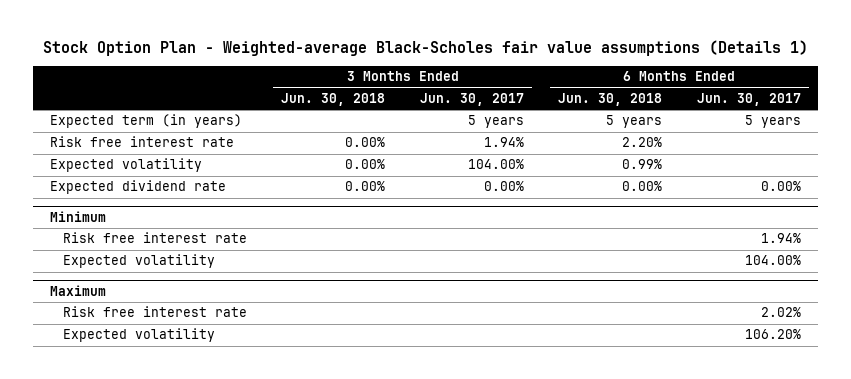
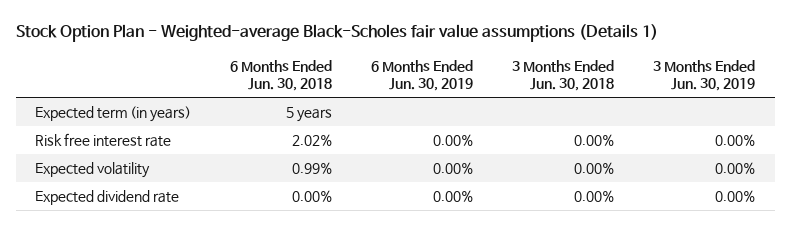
[419,92,524,106] Jun. 30, 2017 -> none
[696,92,801,106] Jun. 30, 2017 -> none
none -> [371,59,474,92] 6 Months Ended Jun. 30, 2019
none -> [653,59,756,92] 3 Months Ended Jun. 30, 2019
[622,137,663,148] 2.20% -> [292,134,333,147] 2.02%
[50,210,107,222] Minimum -> none
[63,232,248,244] Risk free interest rate -> none
[63,254,216,269] Expected volatility -> none
[50,284,107,296] Maximum -> none
[63,306,248,318] Risk free interest rate -> none
[63,328,216,343] Expected volatility -> none

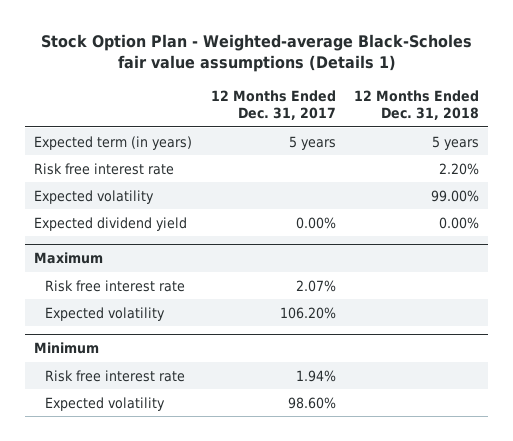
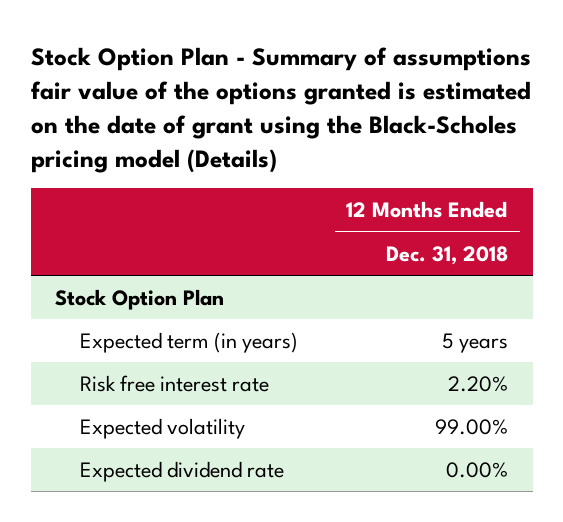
[40,33,472,73] Stock Option Plan - Weighted-average Black-Scholes fair value assumptions (Details 1) -> [30,46,531,173] Stock Option Plan - Summary of assumptions fair value of the options granted is estimated on the date of grant using the Black-Scholes pricing model (Details)
[210,90,336,121] 12 Months Ended Dec. 31, 2017 -> none
none -> [55,288,225,310] Stock Option Plan
[34,252,104,265] Maximum -> none
[44,279,185,292] Risk free interest rate -> none
[44,306,165,321] Expected volatility -> none
[34,342,100,355] Minimum -> none
[44,369,185,382] Risk free interest rate -> none
[44,396,165,411] Expected volatility -> none
[34,216,188,231] Expected dividend yield -> [79,460,284,482] Expected dividend rate

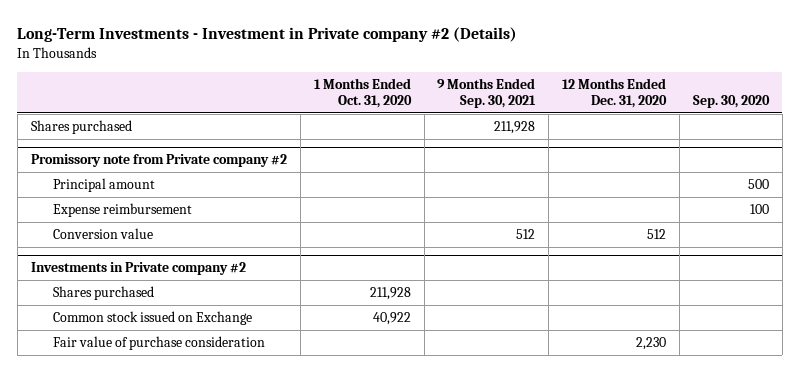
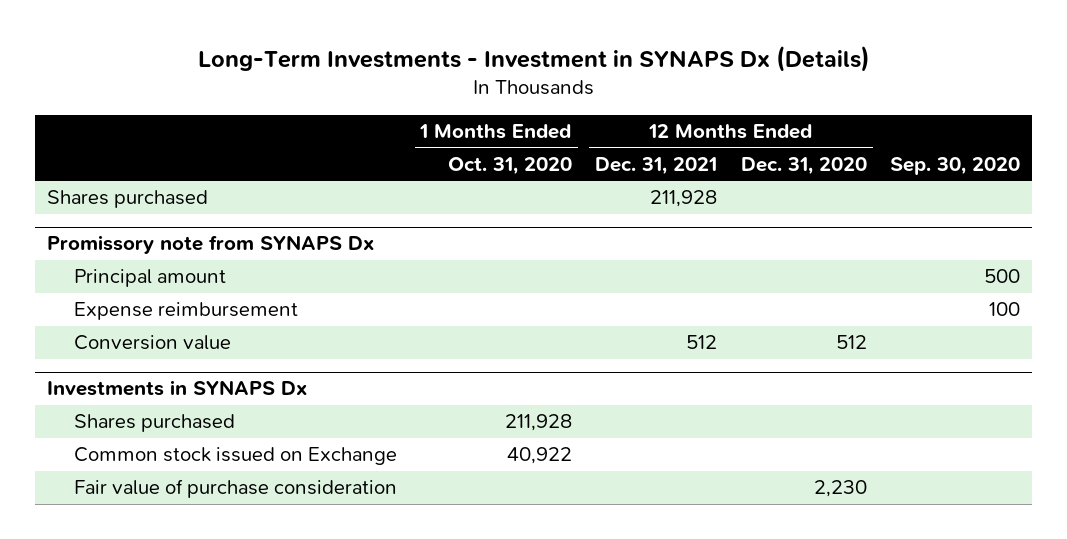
[17,27,518,43] Long-Term Investments - Investment in Private company #2 (Details) -> [197,45,870,72] Long-Term Investments - Investment in SYNAPS Dx (Details)
[437,77,537,109] 9 Months Ended Sep. 30, 2021 -> none
none -> [595,156,718,175] Dec. 31, 2021
[30,154,287,168] Promissory note from Private company #2 -> [46,235,374,255] Promissory note from SYNAPS Dx
[30,262,246,276] Investments in Private company #2 -> [46,380,307,397] Investments in SYNAPS Dx

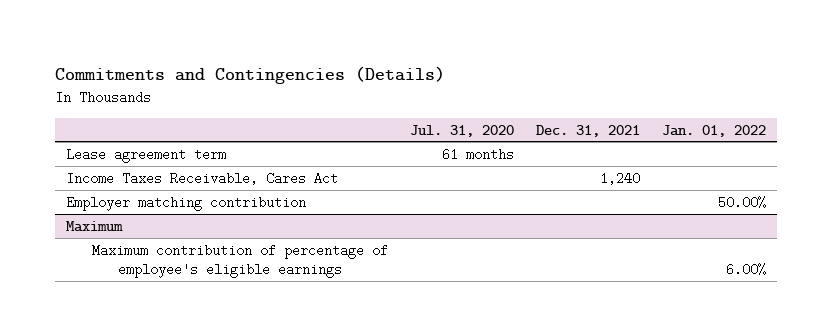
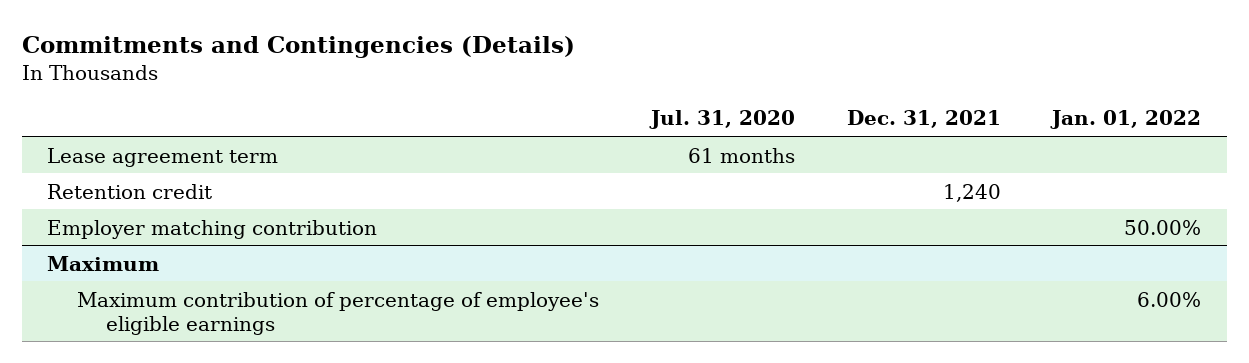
[66,171,339,185] Income Taxes Receivable, Cares Act -> [47,183,213,199] Retention credit

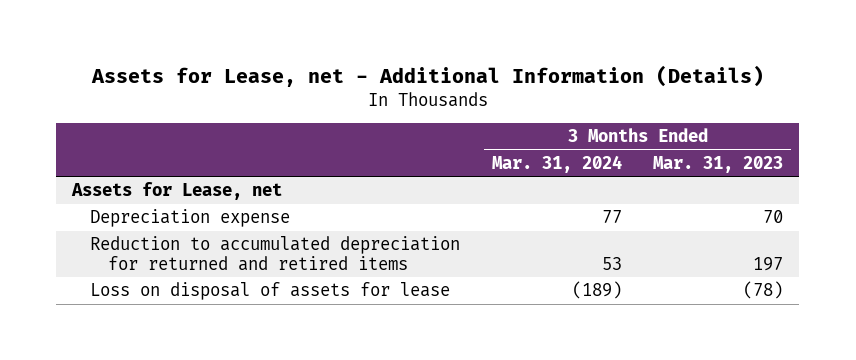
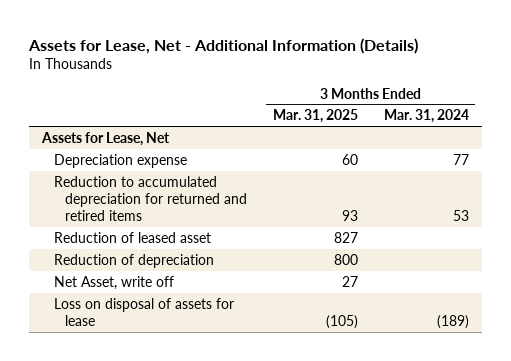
[90,64,764,87] Assets for Lease, net - Additional Information (Details) -> [28,37,419,54] Assets for Lease, Net - Additional Information (Details)
[653,155,784,173] Mar. 31, 2023 -> none
none -> [272,109,358,124] Mar. 31, 2025
[71,182,283,201] Assets for Lease, net -> [41,131,171,146] Assets for Lease, Net
none -> [53,231,211,243] Reduction of leased asset
none -> [53,253,214,268] Reduction of depreciation
none -> [53,275,174,290] Net Asset, write off

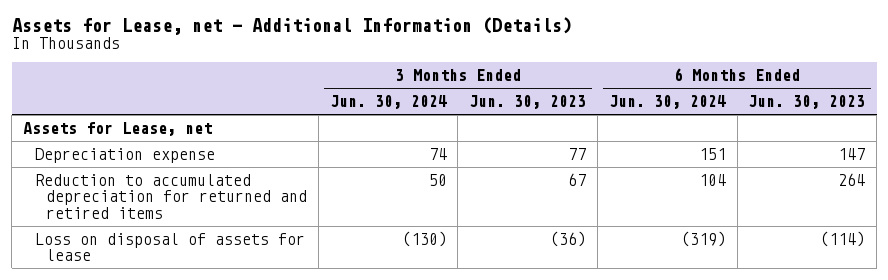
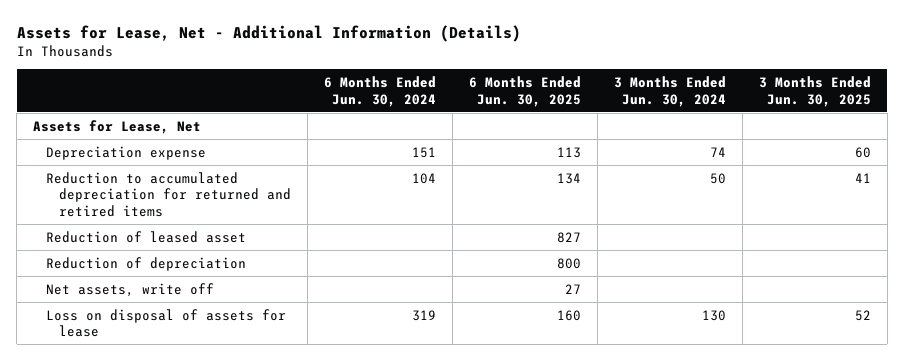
[11,16,572,35] Assets for Lease, net - Additional Information (Details) -> [16,24,521,42] Assets for Lease, Net - Additional Information (Details)
[469,95,587,110] Jun. 30, 2023 -> none
[748,95,866,110] Jun. 30, 2023 -> none
none -> [468,75,581,107] 6 Months Ended Jun. 30, 2025
none -> [758,75,871,107] 3 Months Ended Jun. 30, 2025
[22,121,212,136] Assets for Lease, net -> [33,119,202,134] Assets for Lease, Net
none -> [46,230,247,243] Reduction of leased asset
none -> [46,256,247,271] Reduction of depreciation
none -> [46,282,215,297] Net assets, write off
[401,230,447,247] (130) -> [701,309,726,321] 130
[680,230,726,247] (319) -> [412,309,437,321] 319

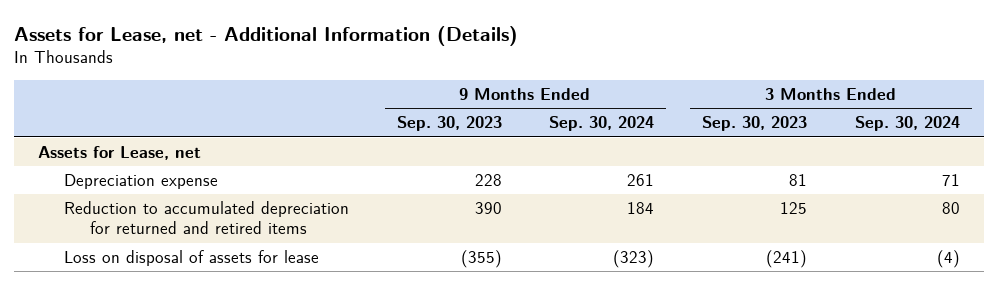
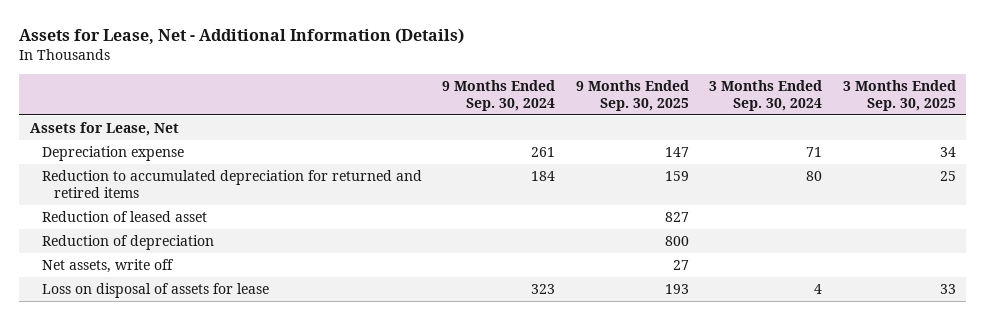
[14,25,519,46] Assets for Lease, net - Additional Information (Details) -> [19,27,465,44] Assets for Lease, Net - Additional Information (Details)
[396,116,502,132] Sep. 30, 2023 -> none
[702,116,808,132] Sep. 30, 2023 -> none
none -> [575,79,689,111] 9 Months Ended Sep. 30, 2025
none -> [842,79,956,111] 3 Months Ended Sep. 30, 2025
[38,146,202,161] Assets for Lease, net -> [29,121,179,136] Assets for Lease, Net
none -> [41,210,207,222] Reduction of leased asset
none -> [41,234,214,250] Reduction of depreciation
none -> [41,258,174,273] Net assets, write off
[613,250,655,269] (323) -> [531,283,556,294] 323
[936,250,960,269] (4) -> [814,283,823,294] 4

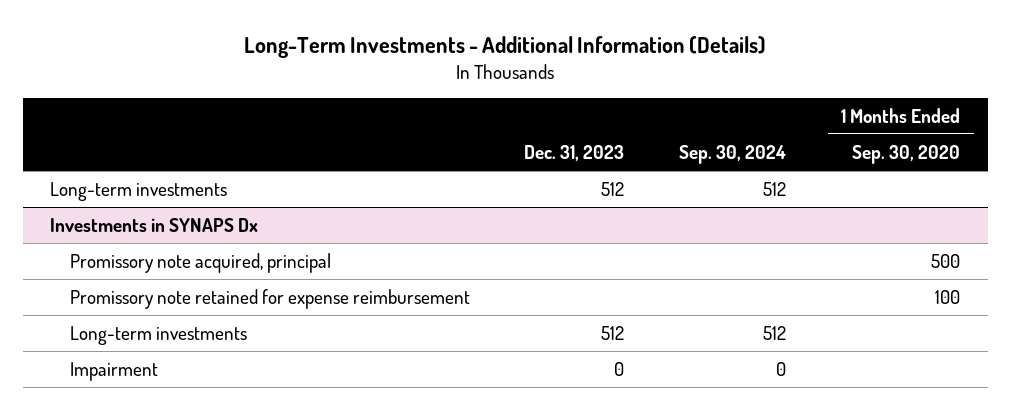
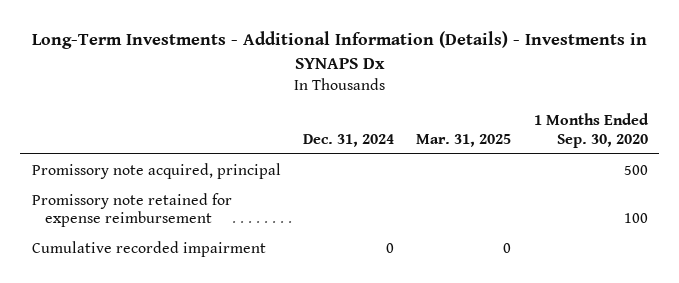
[244,35,767,58] Long-Term Investments - Additional Information (Details) -> [31,30,647,69] Long-Term Investments - Additional Information (Details) - Investments in SYNAPS Dx
[524,145,625,162] Dec. 31, 2023 -> none
[679,145,787,165] Sep. 30, 2024 -> none
none -> [302,133,394,147] Dec. 31, 2024
none -> [416,133,512,147] Mar. 31, 2025
[50,182,228,202] Long-term investments -> none
[50,218,259,233] Investments in SYNAPS Dx -> none
[69,253,331,274] Promissory note acquired, principal -> none
[69,289,470,310] Promissory note retained for expense reimbursement -> none
[69,326,247,346] Long-term investments -> none
[69,362,158,382] Impairment -> none
none -> [31,162,281,179] Promissory note acquired, principal
none -> [31,192,232,228] Promissory note retained for expense reimbursement
none -> [31,240,266,257] Cumulative recorded impairment

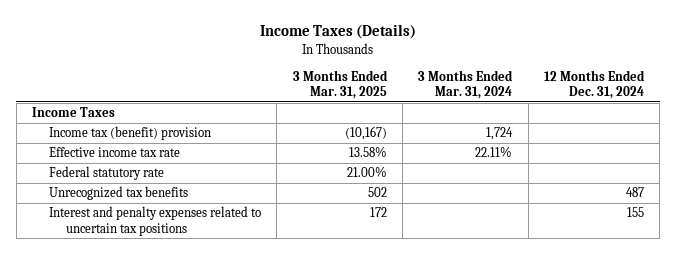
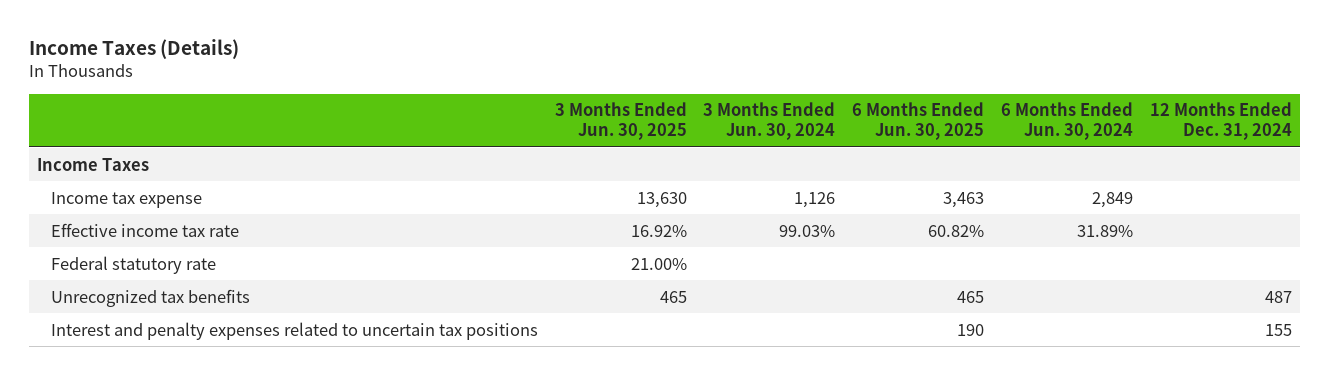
[292,70,388,100] 3 Months Ended Mar. 31, 2025 -> none
[418,70,514,100] 3 Months Ended Mar. 31, 2024 -> none
none -> [554,102,687,141] 3 Months Ended Jun. 30, 2025
none -> [703,102,836,141] 3 Months Ended Jun. 30, 2024
none -> [852,102,985,141] 6 Months Ended Jun. 30, 2025
none -> [1001,102,1134,141] 6 Months Ended Jun. 30, 2024
[48,126,211,141] Income tax (benefit) provision -> [50,191,202,208] Income tax expense

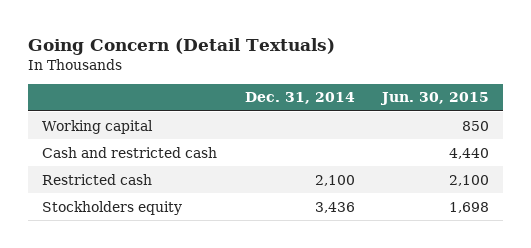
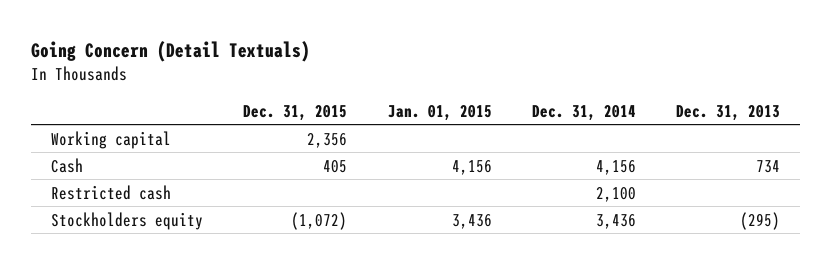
[380,92,490,106] Jun. 30, 2015 -> none
none -> [243,104,348,121] Dec. 31, 2015
none -> [387,104,492,121] Jan. 01, 2015
none -> [675,104,780,121] Dec. 31, 2013
[42,146,218,158] Cash and restricted cash -> none
none -> [51,157,84,173] Cash

